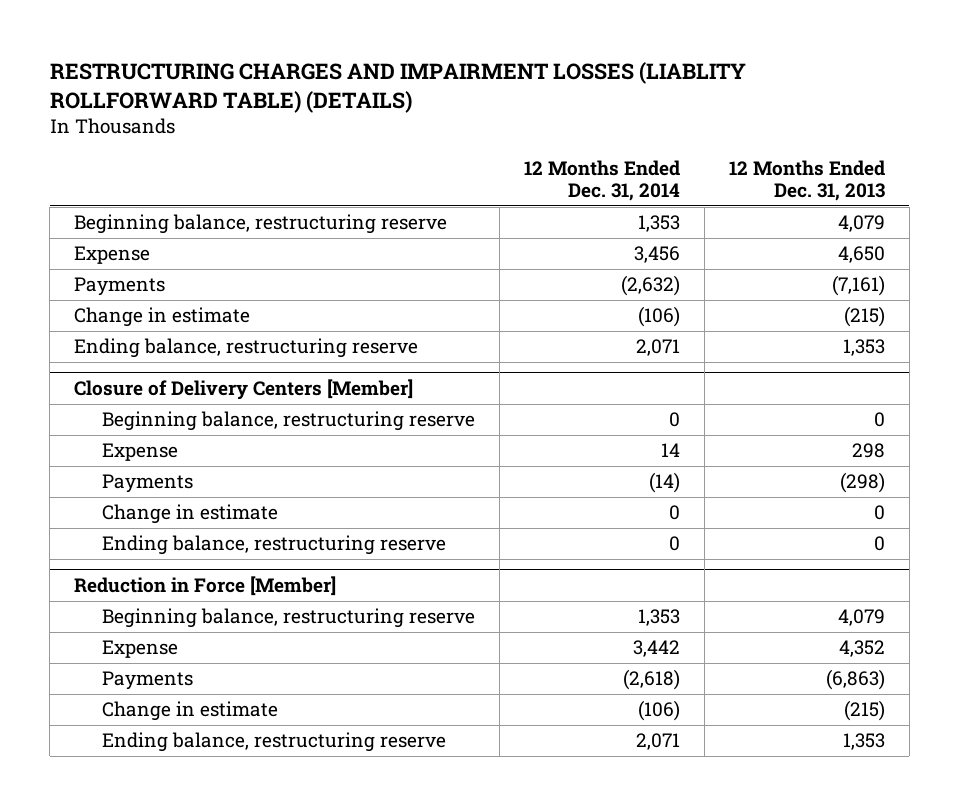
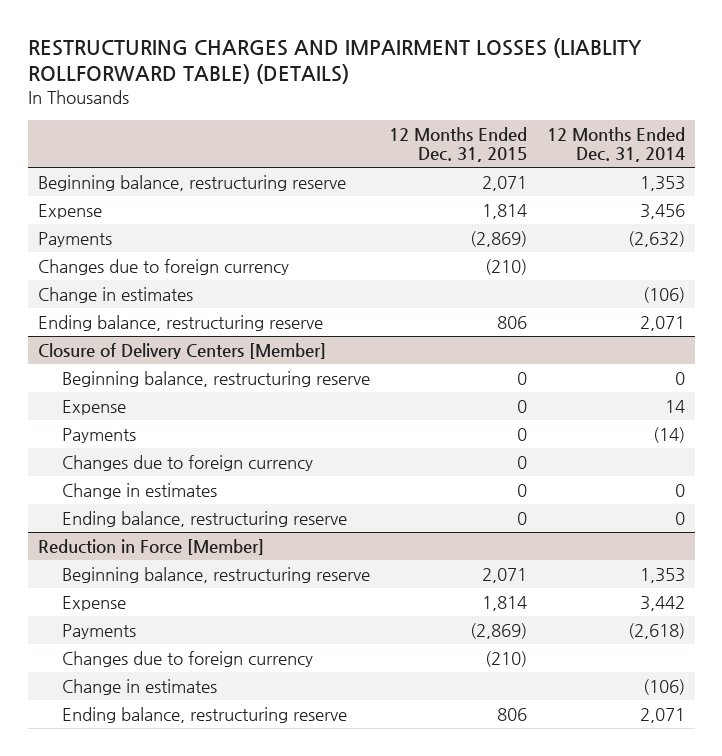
[728,159,885,201] 12 Months Ended Dec. 31, 2013 -> none
none -> [389,126,528,163] 12 Months Ended Dec. 31, 2015
none -> [37,258,289,275] Changes due to foreign currency
[74,307,251,328] Change in estimate -> [37,286,193,303] Change in estimates
none -> [61,454,313,471] Changes due to foreign currency
[102,504,279,525] Change in estimate -> [61,482,217,499] Change in estimates
none -> [61,650,313,667] Changes due to foreign currency
[102,701,279,722] Change in estimate -> [61,678,217,695] Change in estimates

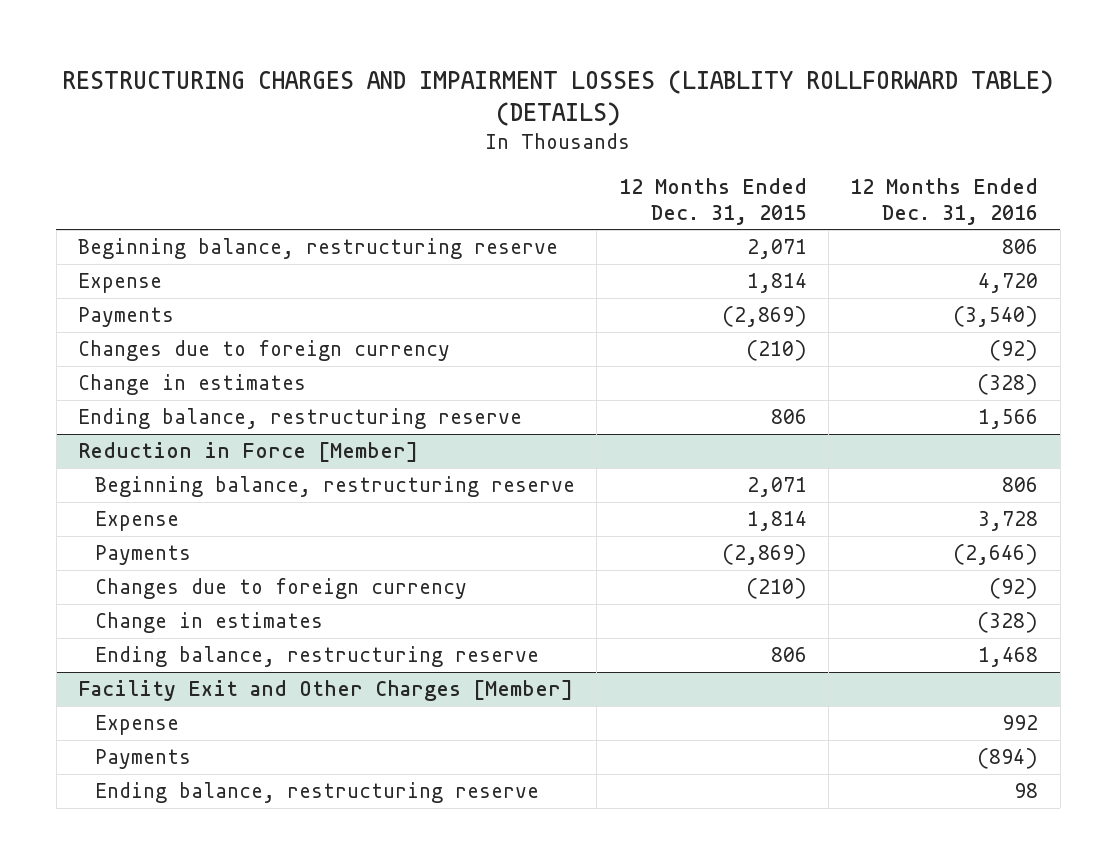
[546,126,685,163] 12 Months Ended Dec. 31, 2014 -> none
none -> [850,178,1039,225] 12 Months Ended Dec. 31, 2016
[37,342,326,359] Closure of Delivery Centers [Member] -> none
[61,370,370,387] Beginning balance, restructuring reserve -> none
[61,399,126,415] Expense -> none
[61,427,136,443] Payments -> none
[61,454,313,471] Changes due to foreign currency -> none
[61,482,217,499] Change in estimates -> none
[61,510,347,527] Ending balance, restructuring reserve -> none
none -> [78,680,574,702] Facility Exit and Other Charges [Member]
none -> [95,715,180,736] Expense
none -> [95,749,192,770] Payments
none -> [95,782,540,804] Ending balance, restructuring reserve

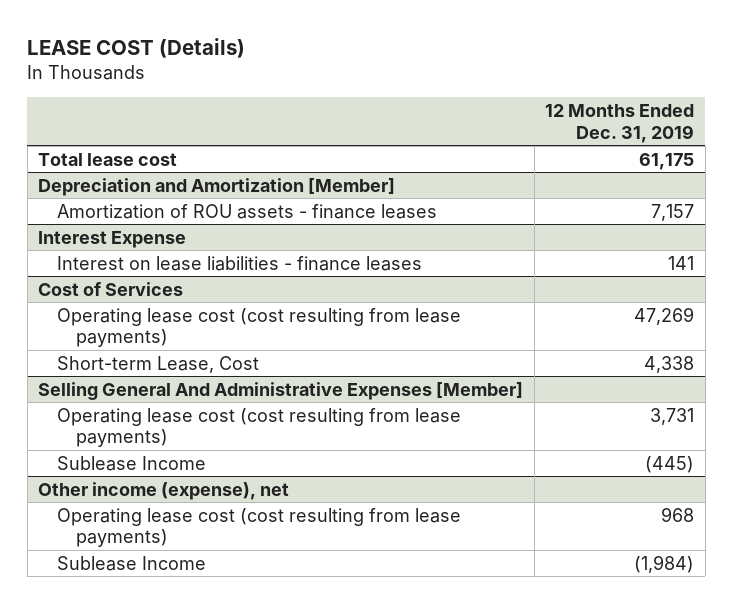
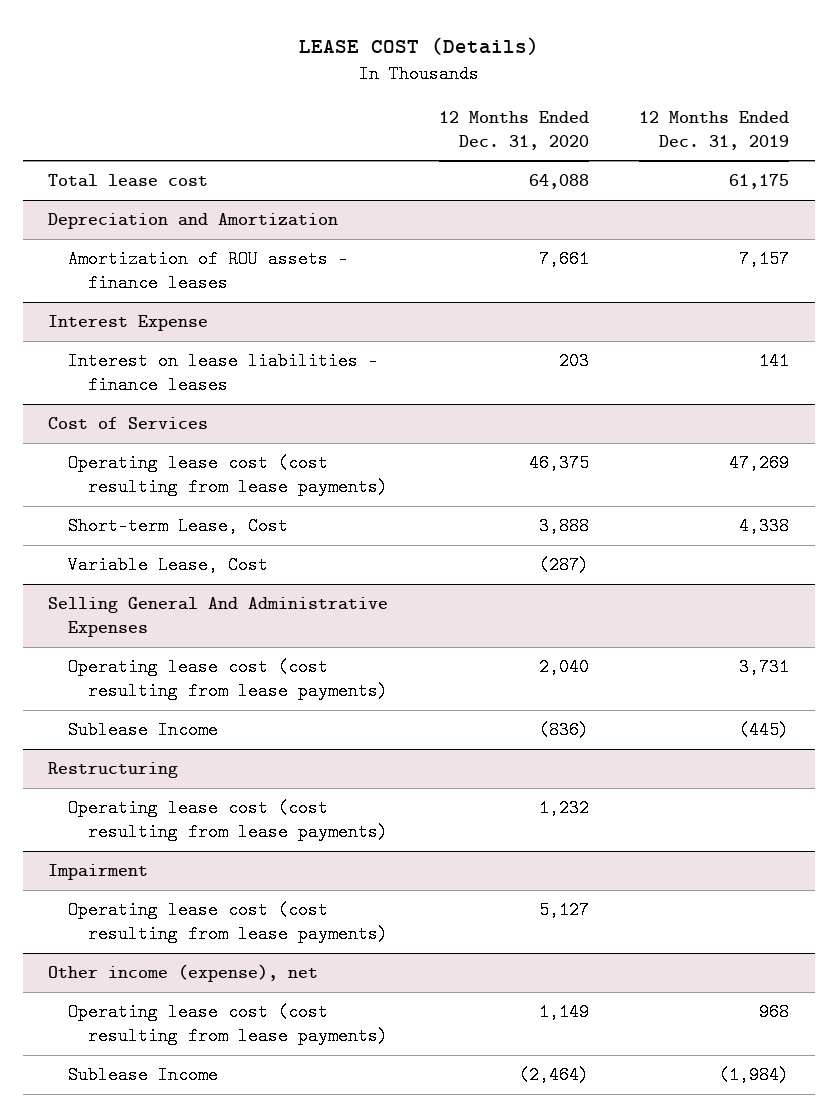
none -> [438,111,589,150] 12 Months Ended Dec. 31, 2020
[38,177,396,196] Depreciation and Amortization [Member] -> [48,213,339,230] Depreciation and Amortization
none -> [68,556,269,575] Variable Lease, Cost
[38,381,524,400] Selling General And Administrative Expenses [Member] -> [48,597,389,638] Selling General And Administrative Expenses
none -> [48,762,179,779] Restructuring
none -> [68,799,389,842] Operating lease cost (cost resulting from lease payments)
none -> [48,864,149,881] Impairment
none -> [68,901,389,944] Operating lease cost (cost resulting from lease payments)

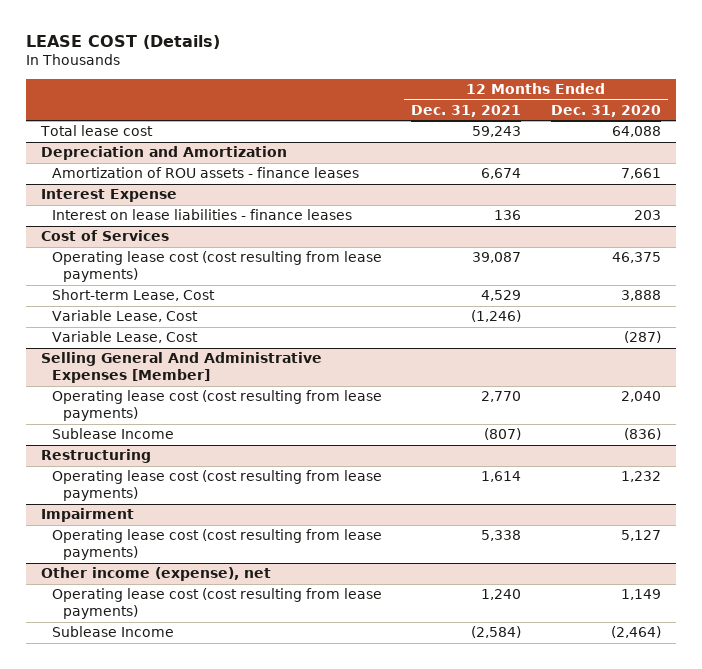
[639,111,790,150] 12 Months Ended Dec. 31, 2019 -> none
none -> [411,104,522,117] Dec. 31, 2021
none -> [51,310,198,323] Variable Lease, Cost
[48,597,389,638] Selling General And Administrative Expenses -> [40,352,322,384] Selling General And Administrative Expenses [Member]

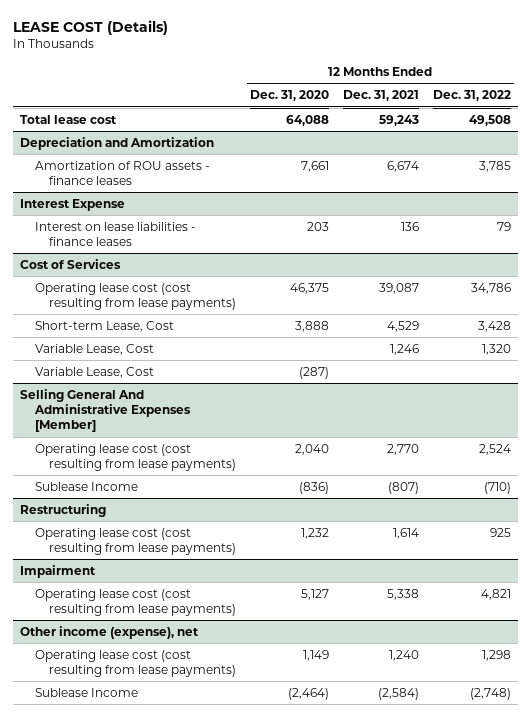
none -> [432,90,511,102] Dec. 31, 2022
[471,310,522,323] (1,246) -> [389,343,419,355] 1,246

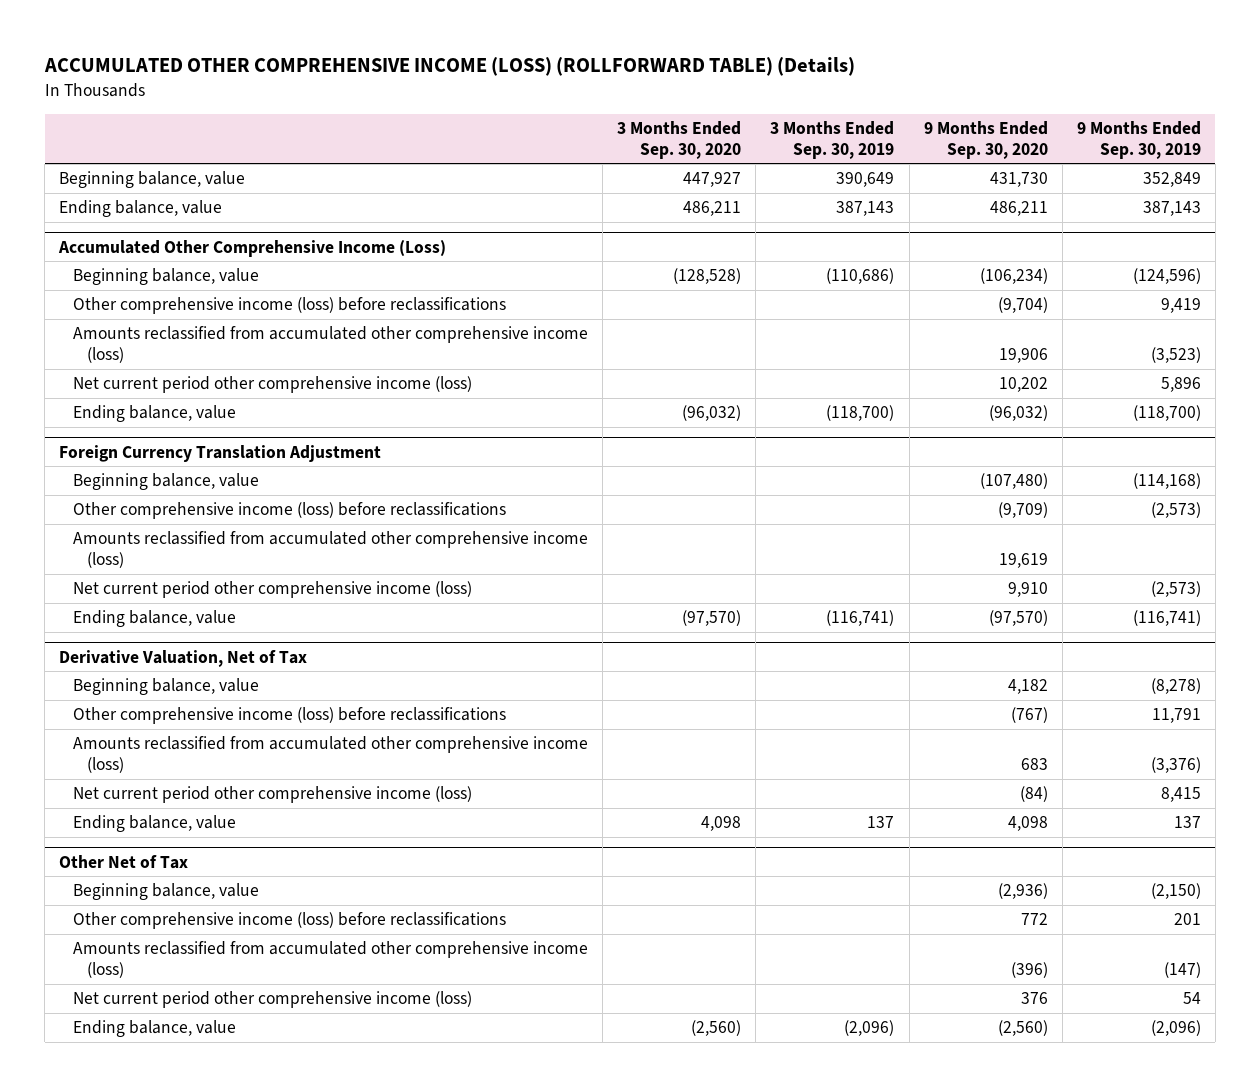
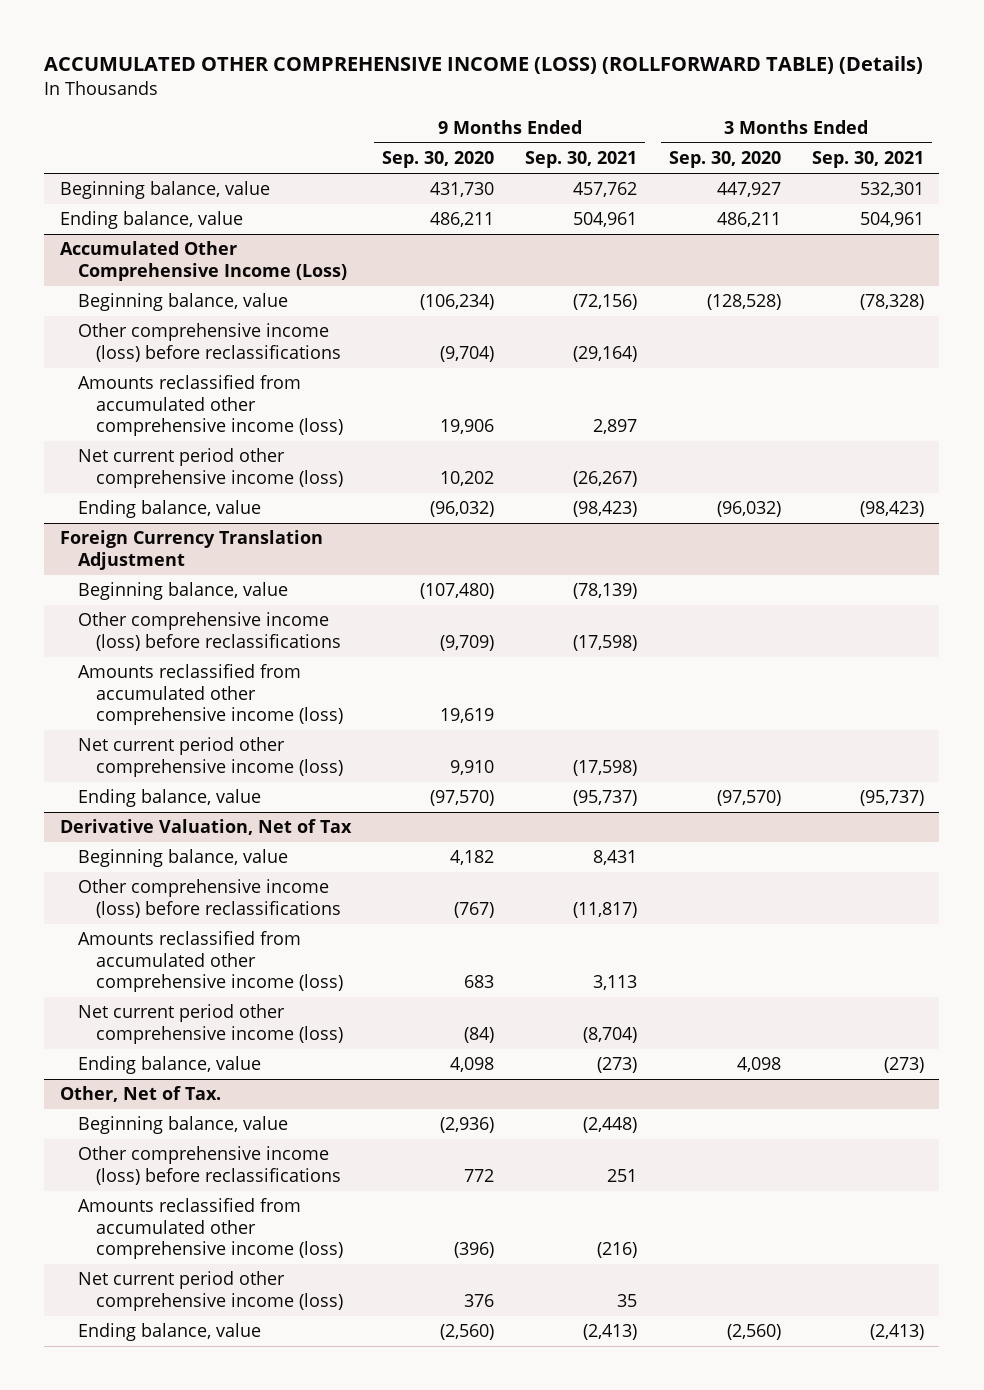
[770,120,895,159] 3 Months Ended Sep. 30, 2019 -> none
[1076,120,1201,159] 9 Months Ended Sep. 30, 2019 -> none
none -> [525,151,638,169] Sep. 30, 2021
none -> [811,151,924,169] Sep. 30, 2021
[59,854,189,869] Other Net of Tax -> [59,1086,221,1103] Other, Net of Tax.

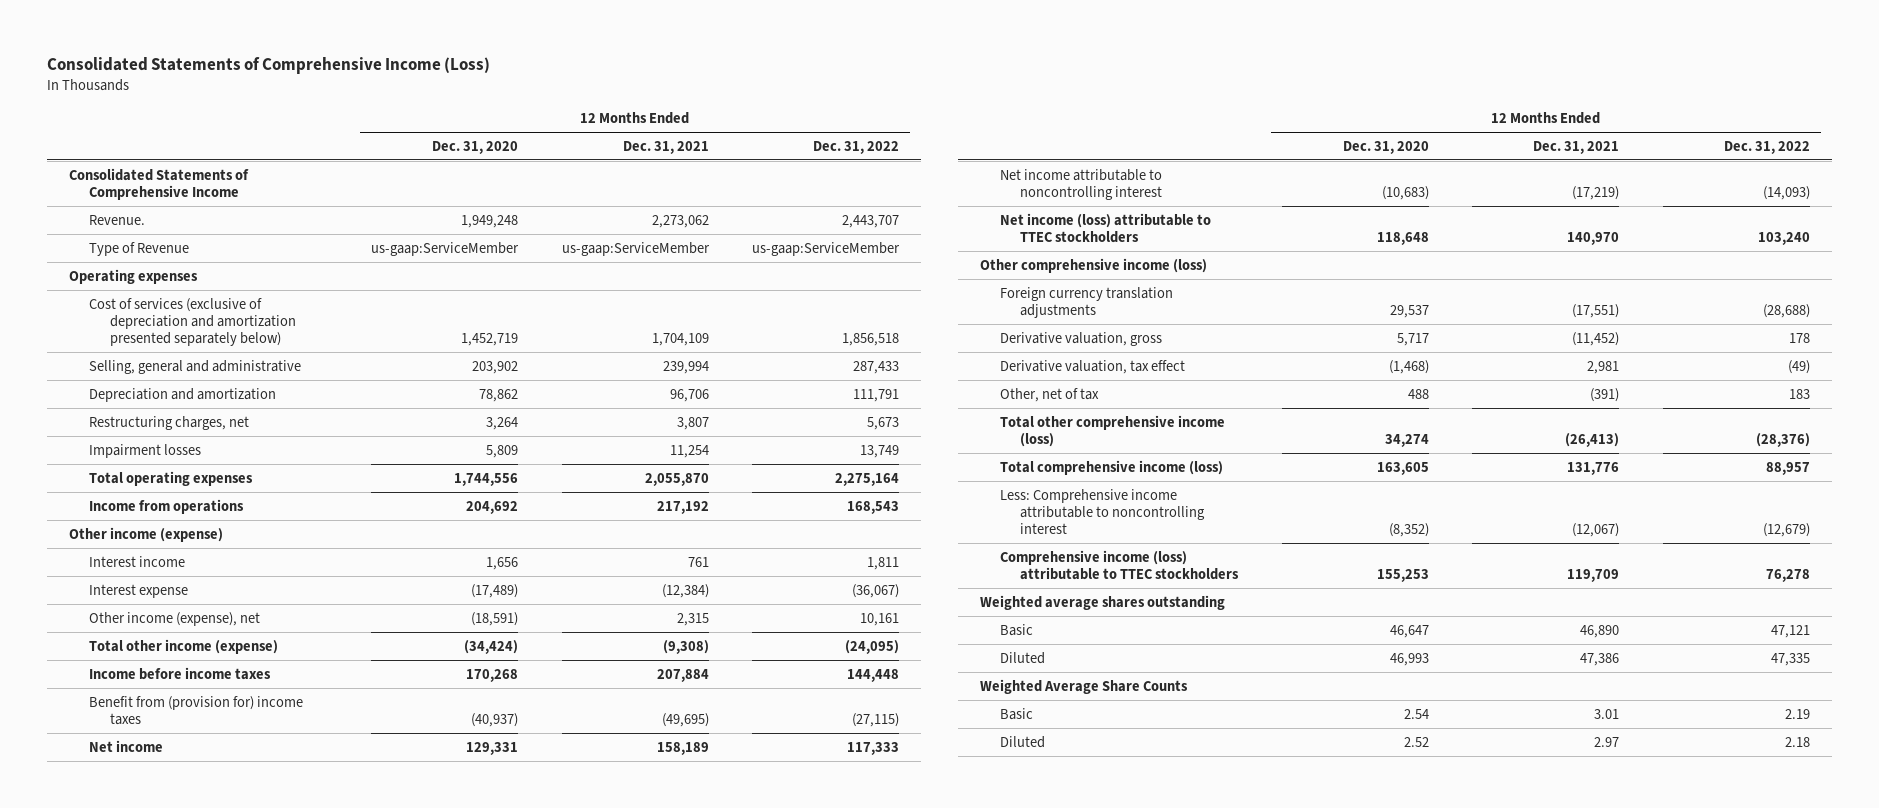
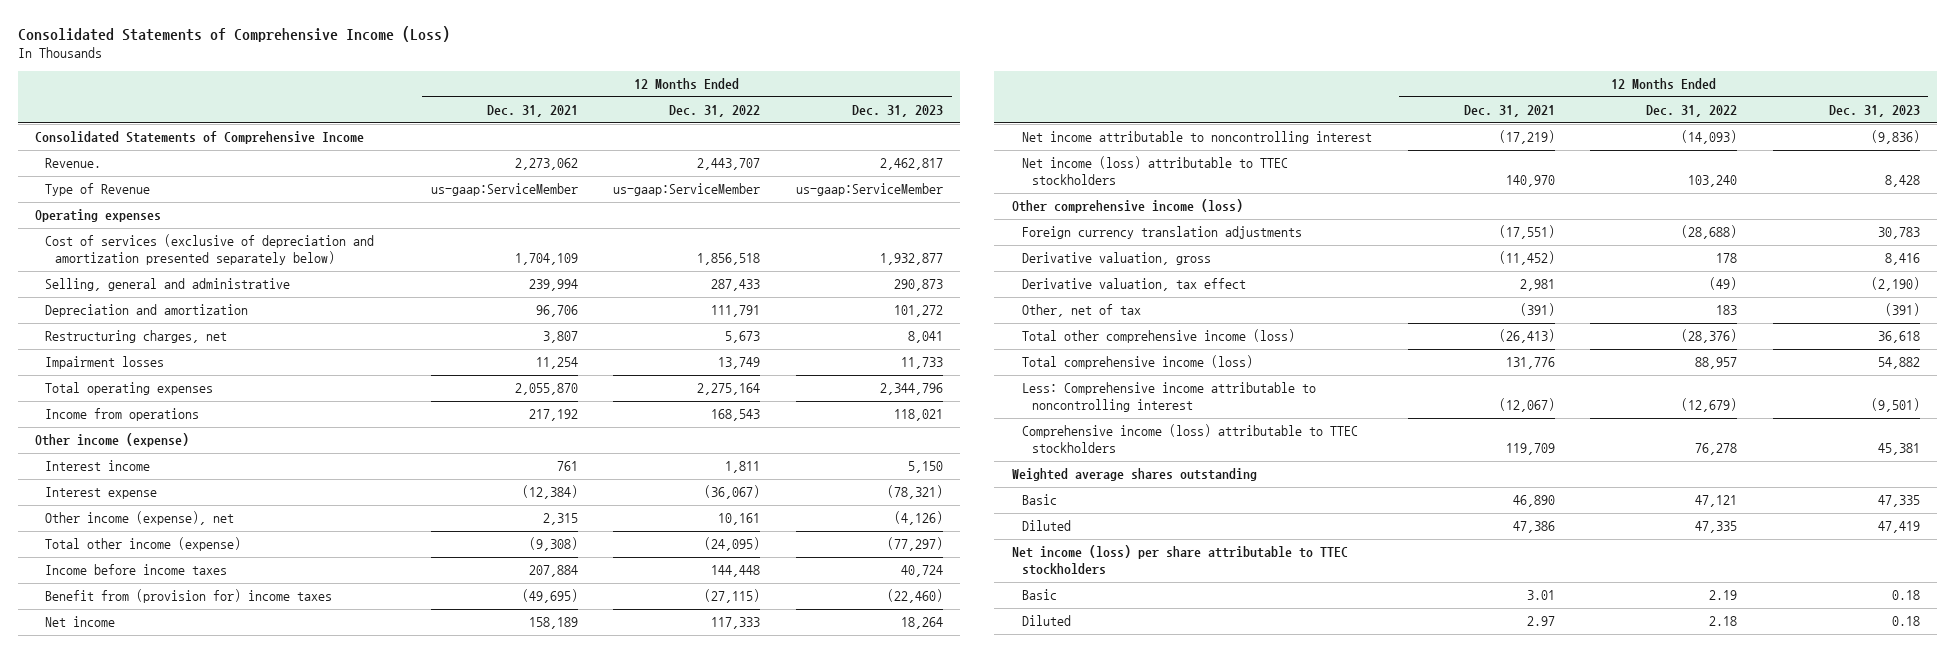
[432,140,519,154] Dec. 31, 2020 -> none
none -> [851,104,943,117] Dec. 31, 2023
[979,678,1188,694] Weighted Average Share Counts -> [1012,545,1349,576] Net income (loss) per share attributable to TTEC stockholders

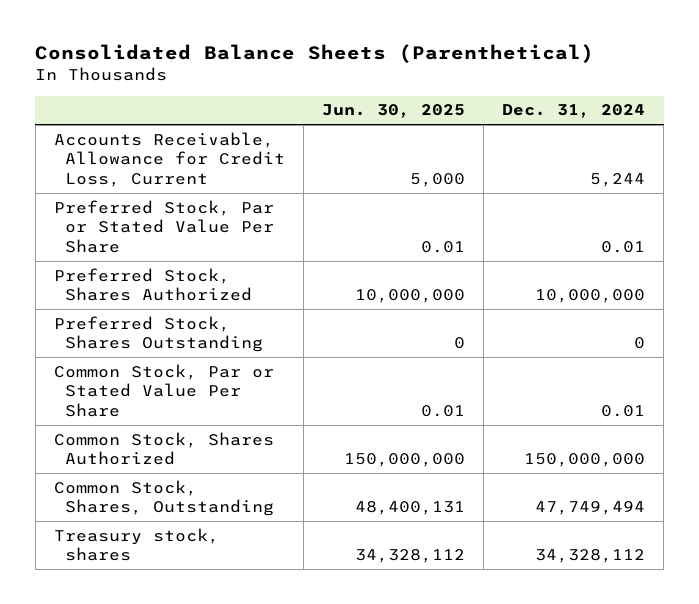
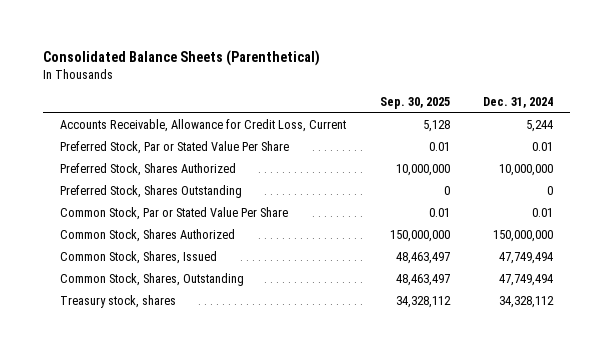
[322,104,466,119] Jun. 30, 2025 -> none
none -> [379,97,450,110] Sep. 30, 2025
none -> [59,251,217,265] Common Stock, Shares, Issued

